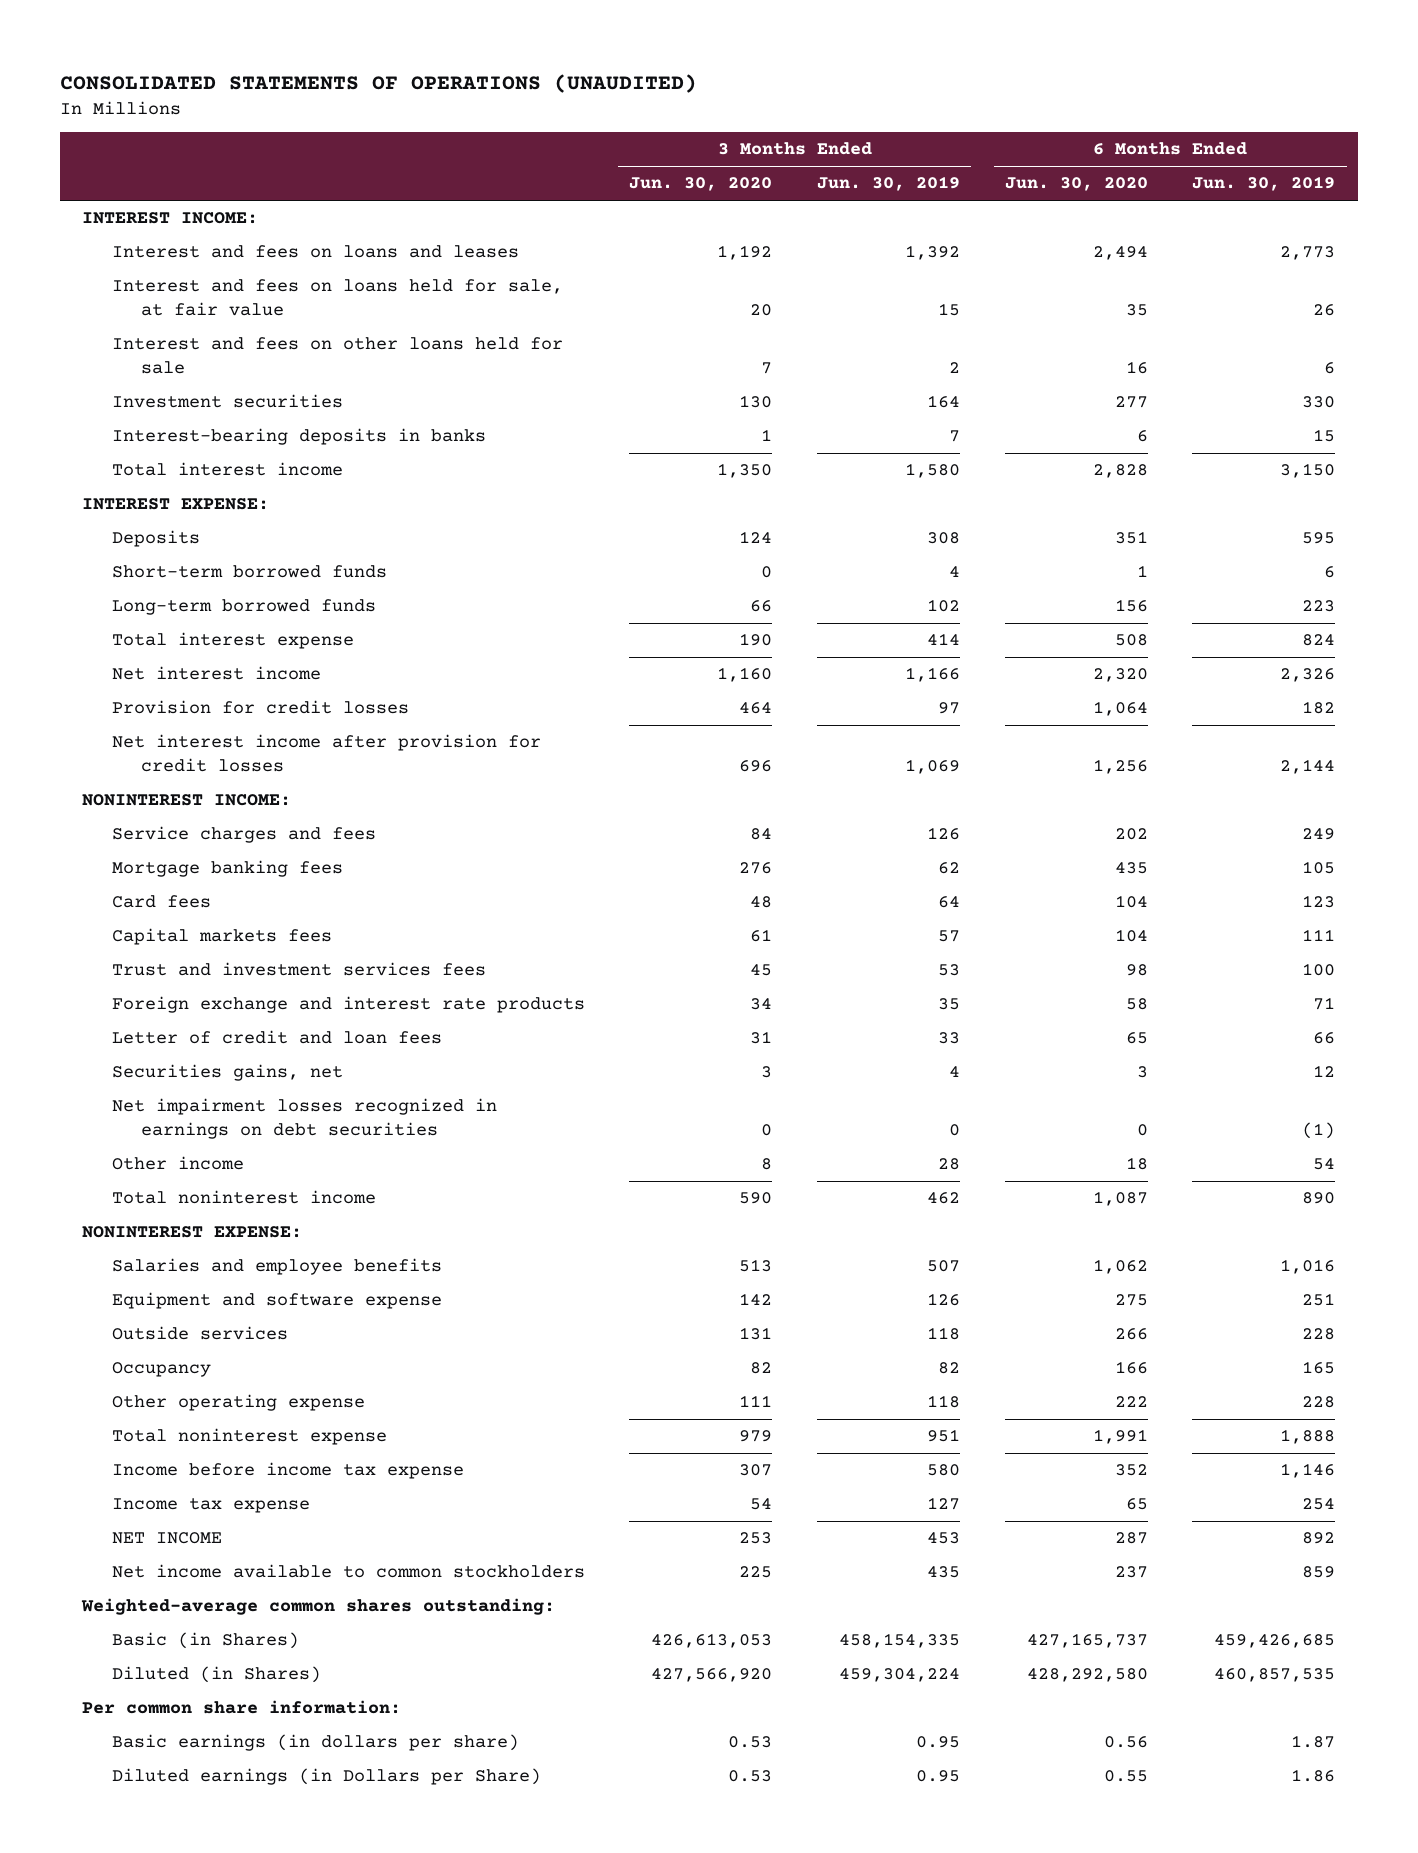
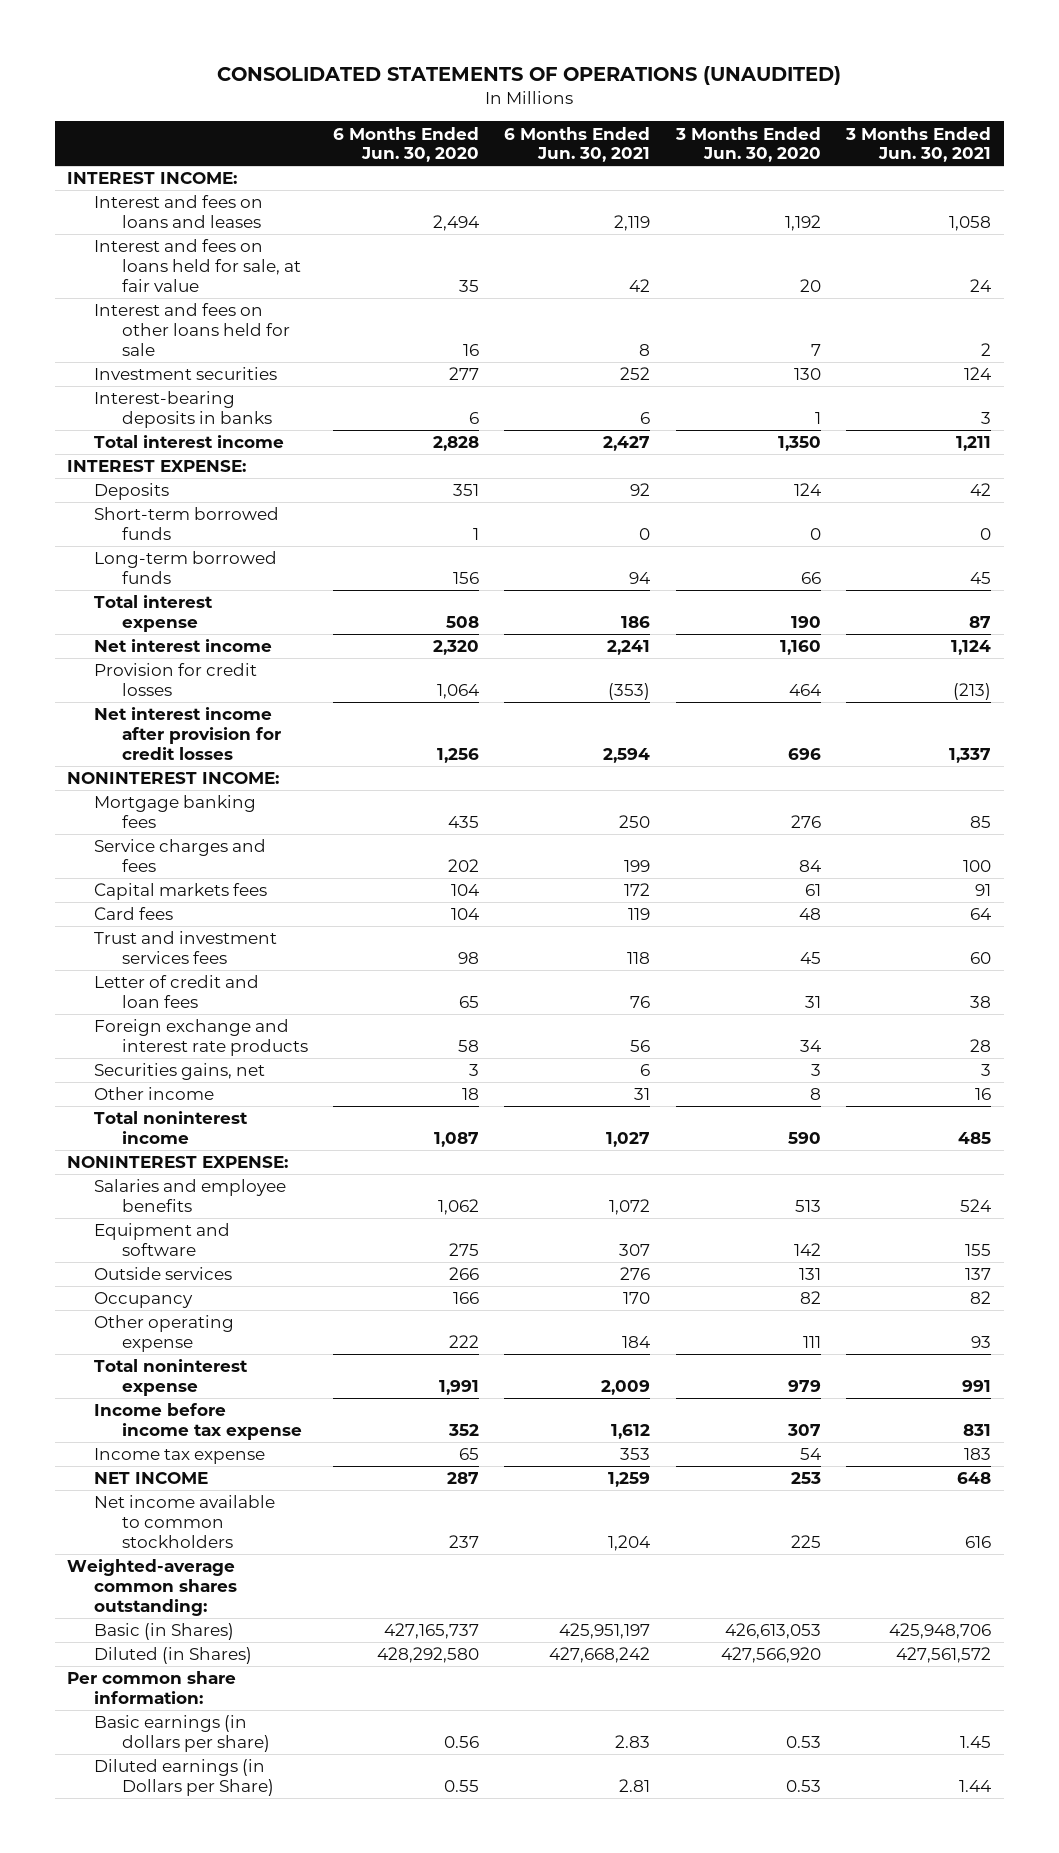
[817,176,961,192] Jun. 30, 2019 -> none
[1192,176,1336,192] Jun. 30, 2019 -> none
none -> [504,126,651,163] 6 Months Ended Jun. 30, 2021
none -> [845,126,992,163] 3 Months Ended Jun. 30, 2021
[111,826,376,844] Service charges and fees -> [94,839,267,872] Service charges and fees
[111,895,211,909] Card fees -> [94,907,174,921] Card fees
[111,996,585,1014] Foreign exchange and interest rate products -> [94,1019,308,1056] Foreign exchange and interest rate products
[111,1098,497,1140] Net impairment losses recognized in earnings on debt securities -> none
[111,1292,442,1310] Equipment and software expense -> [94,1223,231,1256] Equipment and software

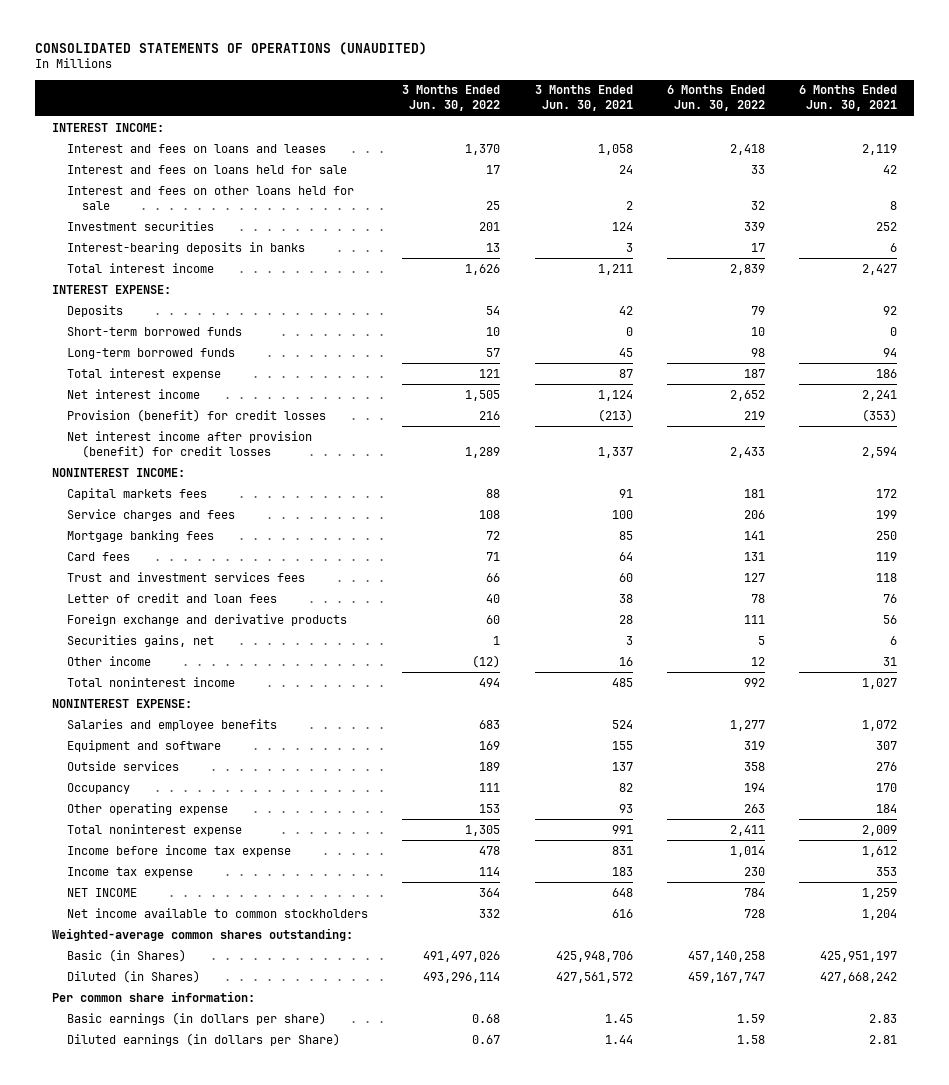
[332,126,479,163] 6 Months Ended Jun. 30, 2020 -> none
[674,126,821,163] 3 Months Ended Jun. 30, 2020 -> none
none -> [402,85,501,112] 3 Months Ended Jun. 30, 2022
none -> [666,85,765,112] 6 Months Ended Jun. 30, 2022
[94,239,301,292] Interest and fees on loans held for sale, at fair value -> [67,164,348,174] Interest and fees on loans held for sale
[94,663,258,696] Provision for credit losses -> [67,408,327,422] Provision (benefit) for credit losses
[94,707,281,760] Net interest income after provision for credit losses -> [67,430,313,458] Net interest income after provision (benefit) for credit losses
[94,839,267,872] Service charges and fees -> [67,508,236,521] Service charges and fees
[94,795,257,828] Mortgage banking fees -> [67,529,215,542] Mortgage banking fees
[94,1019,308,1056] Foreign exchange and interest rate products -> [67,613,348,626] Foreign exchange and derivative products
[94,1759,274,1796] Diluted earnings (in Dollars per Share) -> [67,1032,341,1046] Diluted earnings (in dollars per Share)

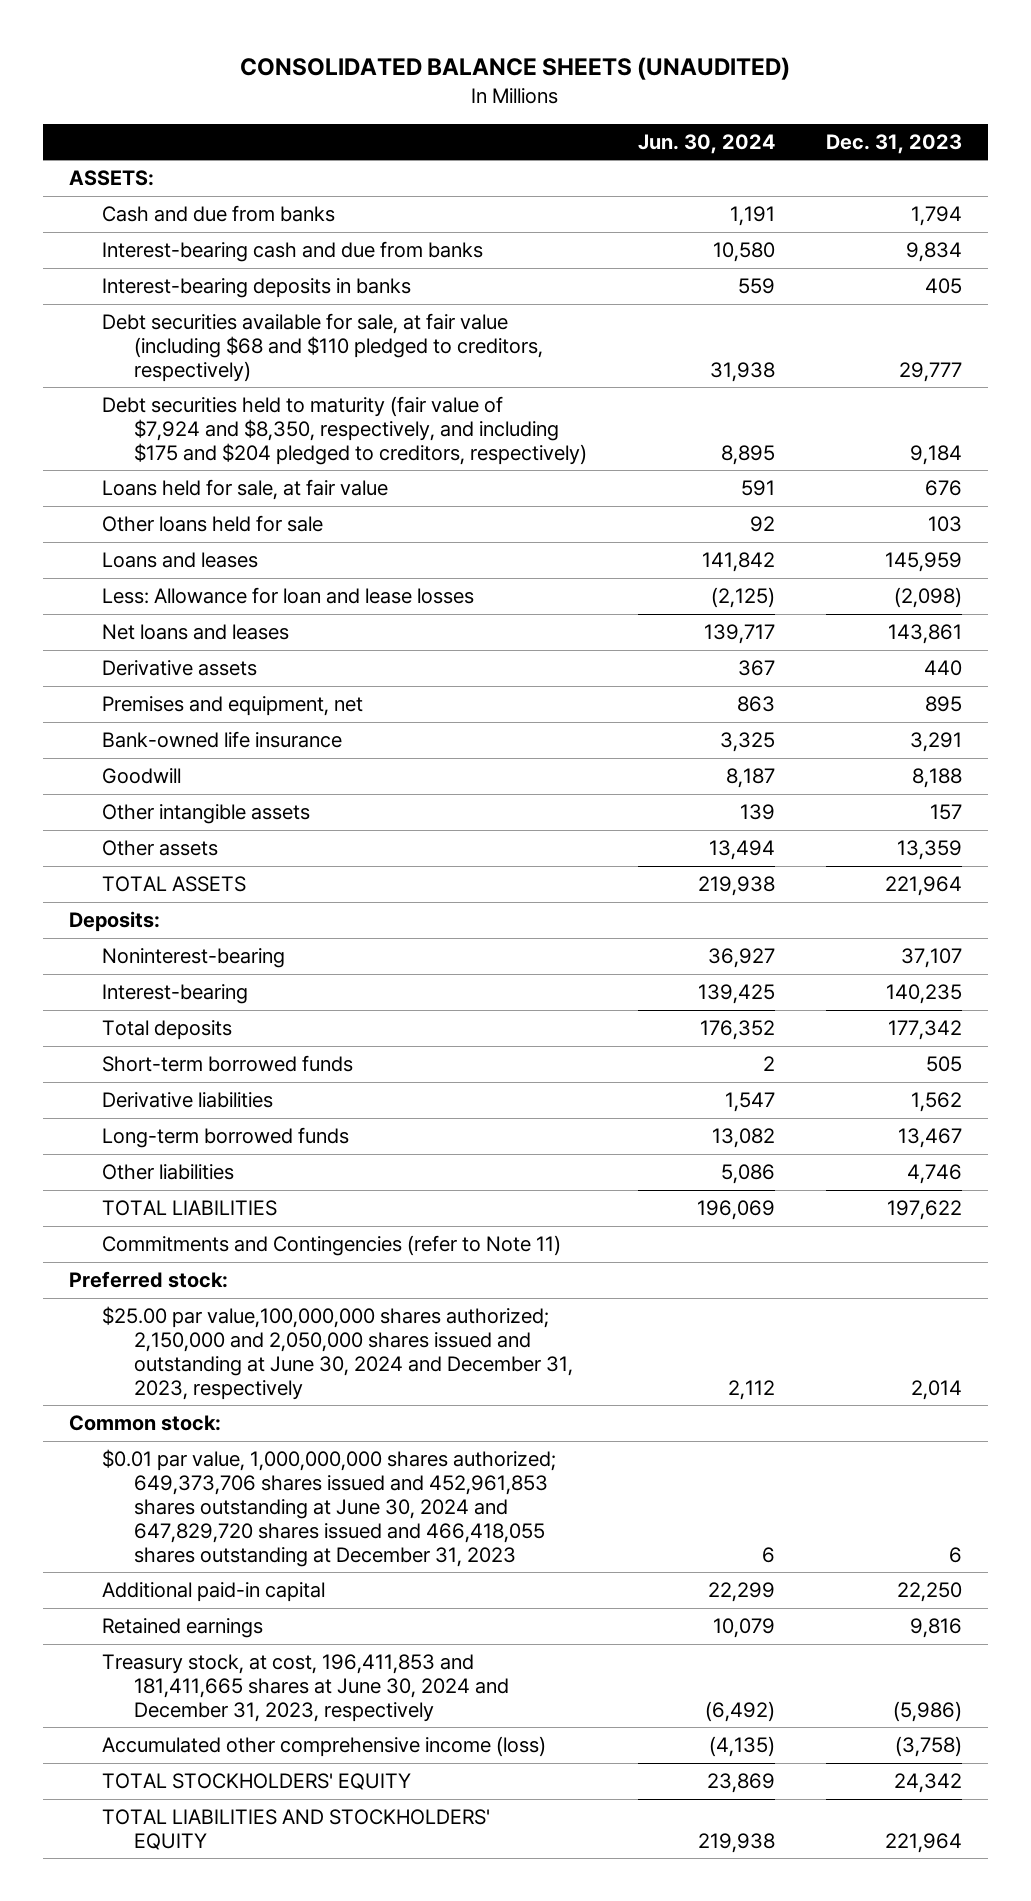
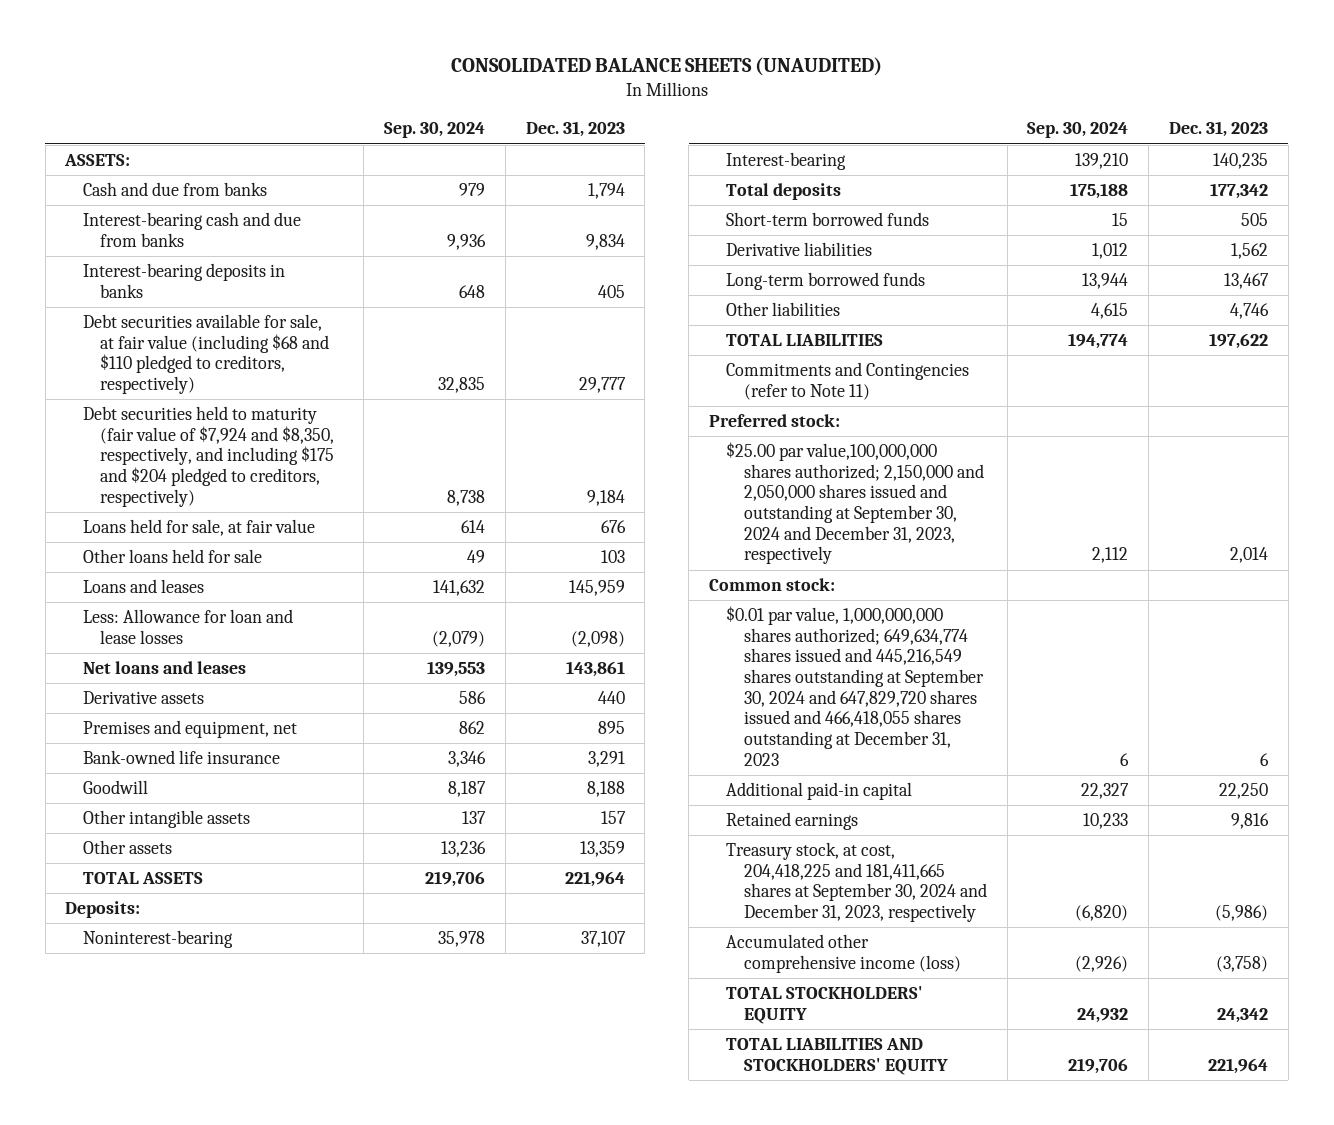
[638,133,776,154] Jun. 30, 2024 -> none
none -> [383,122,485,139] Sep. 30, 2024
[101,1306,574,1400] $25.00 par value,100,000,000 shares authorized; 2,150,000 and 2,050,000 shares issued and outstanding at June 30, 2024 and December 31, 2023, respectively -> [726,442,984,565] $25.00 par value,100,000,000 shares authorized; 2,150,000 and 2,050,000 shares issued and outstanding at September 30, 2024 and December 31, 2023, respectively
[101,1449,556,1567] $0.01 par value, 1,000,000,000 shares authorized; 649,373,706 shares issued and 452,961,853 shares outstanding at June 30, 2024 and 647,829,720 shares issued and 466,418,055 shares outstanding at December 31, 2023 -> [726,606,984,766] $0.01 par value, 1,000,000,000 shares authorized; 649,634,774 shares issued and 445,216,549 shares outstanding at September 30, 2024 and 647,829,720 shares issued and 466,418,055 shares outstanding at December 31, 2023
[101,1654,510,1722] Treasury stock, at cost, 196,411,853 and 181,411,665 shares at June 30, 2024 and December 31, 2023, respectively -> [726,842,987,923] Treasury stock, at cost, 204,418,225 and 181,411,665 shares at September 30, 2024 and December 31, 2023, respectively

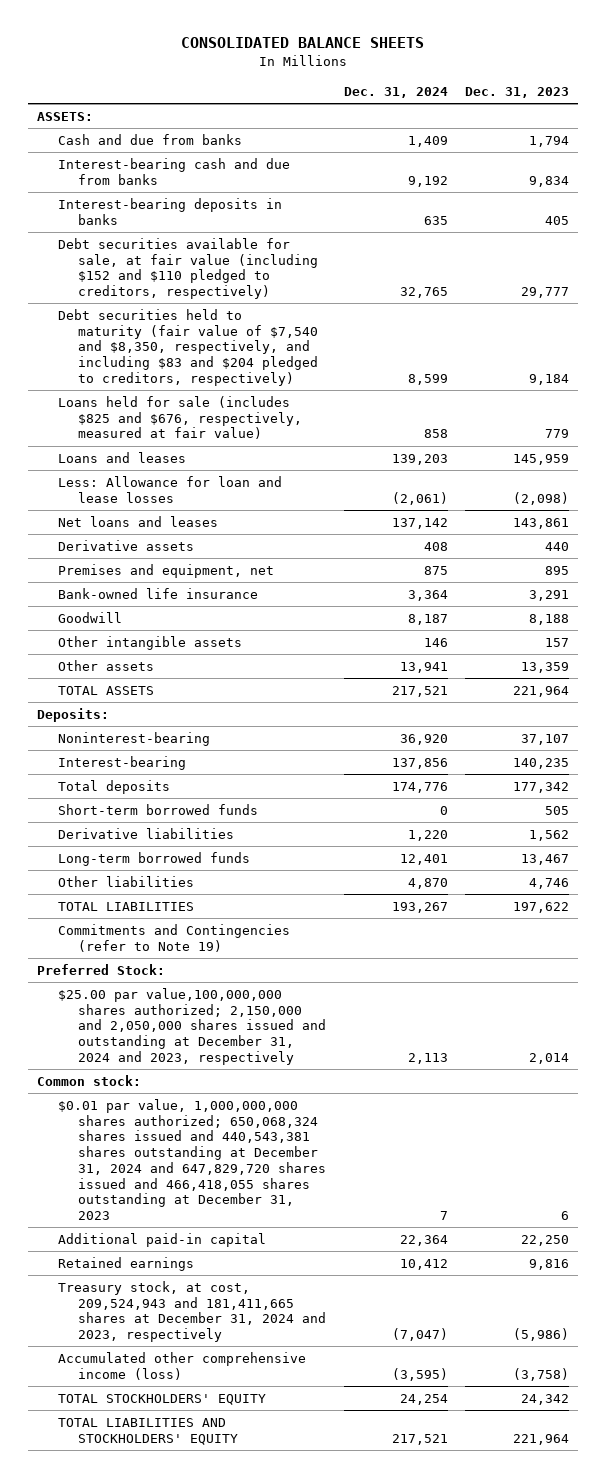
[450,57,882,77] CONSOLIDATED BALANCE SHEETS (UNAUDITED) -> [180,37,424,49] CONSOLIDATED BALANCE SHEETS
[383,122,485,139] Sep. 30, 2024 -> none
none -> [343,86,448,98] Dec. 31, 2024
[82,549,262,564] Other loans held for sale -> none
[82,314,330,395] Debt securities available for sale, at fair value (including $68 and $110 pledged to creditors, respectively) -> [57,237,319,300] Debt securities available for sale, at fair value (including $152 and $110 pledged to creditors, respectively)
[82,406,335,507] Debt securities held to maturity (fair value of $7,924 and $8,350, respectively, and including $175 and $204 pledged to creditors, respectively) -> [57,308,319,386] Debt securities held to maturity (fair value of $7,540 and $8,350, respectively, and including $83 and $204 pledged to creditors, respectively)
[82,519,315,537] Loans held for sale, at fair value -> [57,395,303,440] Loans held for sale (includes $825 and $676, respectively, measured at fair value)
[600,520,626,534] 676 -> [544,429,569,439] 779
[726,362,970,400] Commitments and Contingencies (refer to Note 11) -> [57,923,290,952] Commitments and Contingencies (refer to Note 19)
[708,414,840,428] Preferred stock: -> [36,963,165,975] Preferred Stock:
[726,442,984,565] $25.00 par value,100,000,000 shares authorized; 2,150,000 and 2,050,000 shares issued and outstanding at September 30, 2024 and December 31, 2023, respectively -> [57,987,327,1065] $25.00 par value,100,000,000 shares authorized; 2,150,000 and 2,050,000 shares issued and outstanding at December 31, 2024 and 2023, respectively
[726,606,984,766] $0.01 par value, 1,000,000,000 shares authorized; 649,634,774 shares issued and 445,216,549 shares outstanding at September 30, 2024 and 647,829,720 shares issued and 466,418,055 shares outstanding at December 31, 2023 -> [57,1098,327,1221] $0.01 par value, 1,000,000,000 shares authorized; 650,068,324 shares issued and 440,543,381 shares outstanding at December 31, 2024 and 647,829,720 shares issued and 466,418,055 shares outstanding at December 31, 2023
[726,842,987,923] Treasury stock, at cost, 204,418,225 and 181,411,665 shares at September 30, 2024 and December 31, 2023, respectively -> [57,1280,327,1343] Treasury stock, at cost, 209,524,943 and 181,411,665 shares at December 31, 2024 and 2023, respectively

